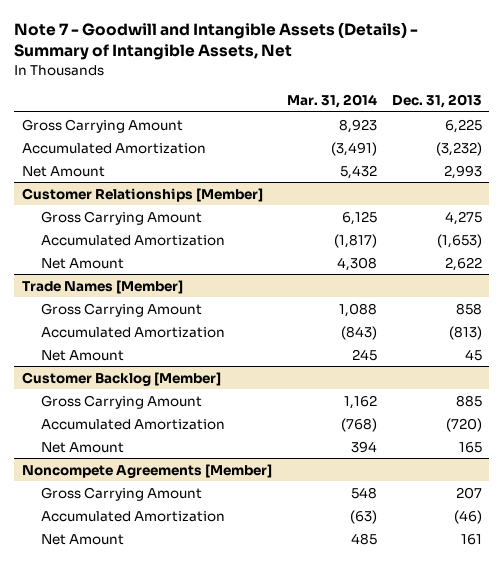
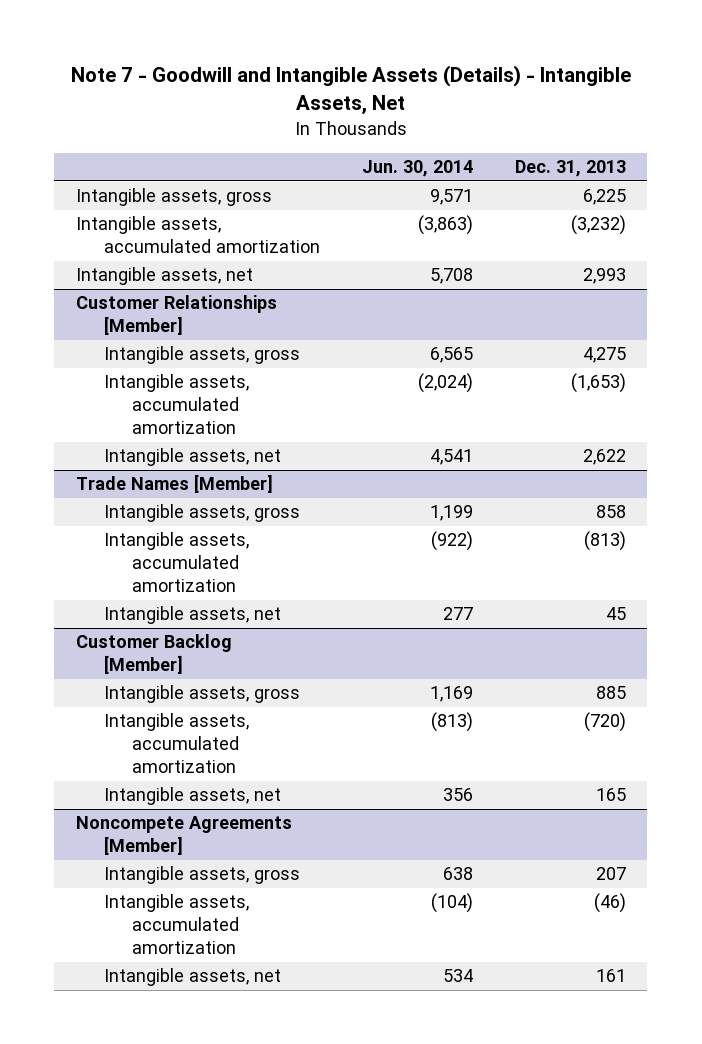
[14,22,419,61] Note 7 - Goodwill and Intangible Assets (Details) - Summary of Intangible Assets, Net -> [70,65,631,115] Note 7 - Goodwill and Intangible Assets (Details) - Intangible Assets, Net
[286,93,377,108] Mar. 31, 2014 -> none
none -> [361,160,473,178] Jun. 30, 2014
[21,118,183,133] Gross Carrying Amount -> [75,188,272,207] Intangible assets, gross
[21,142,206,154] Accumulated Amortization -> [75,216,320,254] Intangible assets, accumulated amortization
[21,165,105,177] Net Amount -> [75,267,253,286] Intangible assets, net
[41,210,203,225] Gross Carrying Amount -> [103,346,300,365] Intangible assets, gross
[41,234,226,246] Accumulated Amortization -> [103,374,249,435] Intangible assets, accumulated amortization
[41,257,125,269] Net Amount -> [103,448,281,467] Intangible assets, net
[41,302,203,317] Gross Carrying Amount -> [103,504,300,523] Intangible assets, gross
[41,326,226,338] Accumulated Amortization -> [103,532,249,593] Intangible assets, accumulated amortization
[41,349,125,361] Net Amount -> [103,606,281,625] Intangible assets, net
[41,394,203,409] Gross Carrying Amount -> [103,685,300,704] Intangible assets, gross
[41,418,226,430] Accumulated Amortization -> [103,713,249,774] Intangible assets, accumulated amortization
[41,441,125,453] Net Amount -> [103,787,281,806] Intangible assets, net
[41,486,203,501] Gross Carrying Amount -> [103,866,300,885] Intangible assets, gross
[41,510,226,522] Accumulated Amortization -> [103,894,249,955] Intangible assets, accumulated amortization
[41,533,125,545] Net Amount -> [103,968,281,987] Intangible assets, net

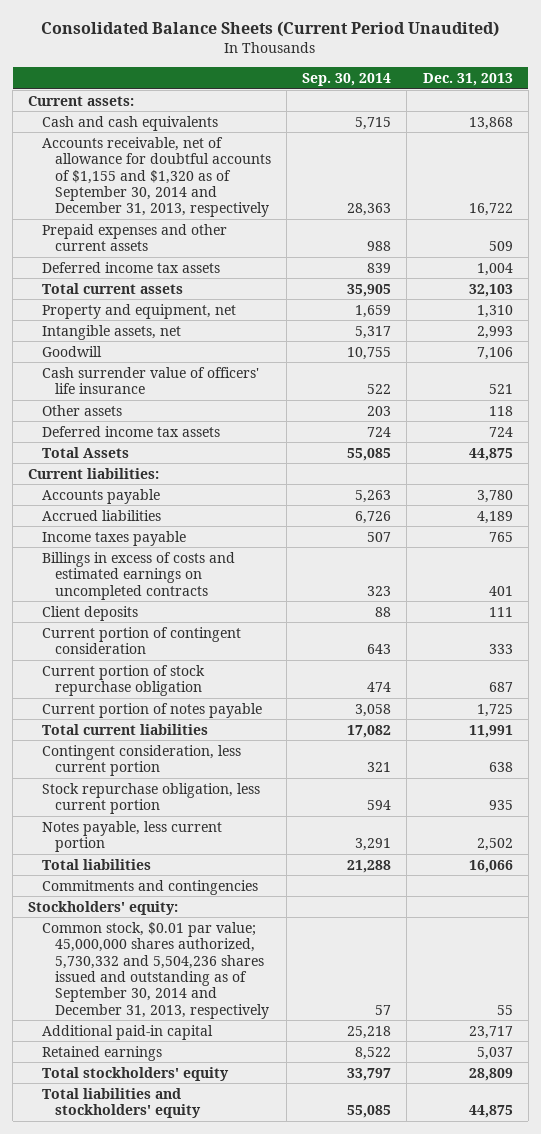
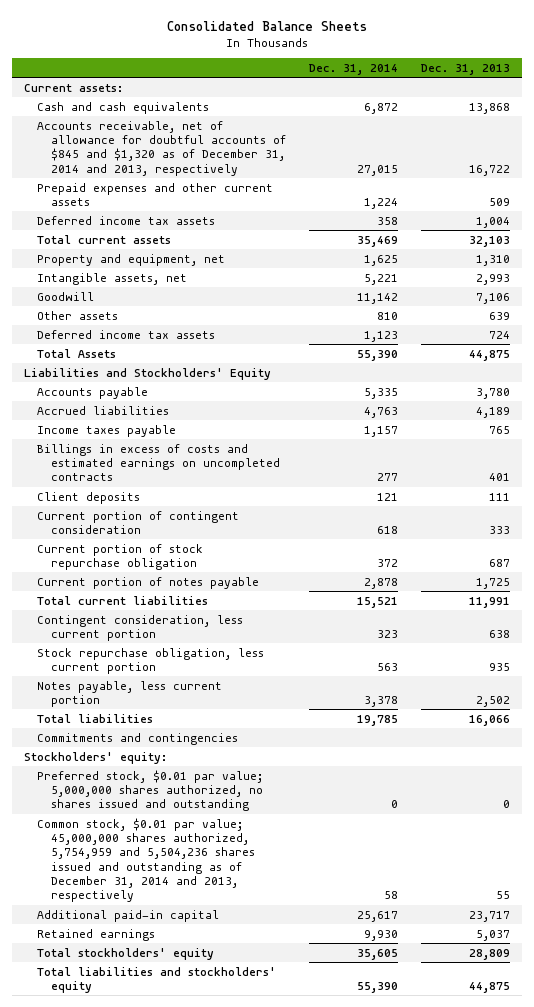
[41,21,500,38] Consolidated Balance Sheets (Current Period Unaudited) -> [167,20,368,31] Consolidated Balance Sheets
[302,73,392,87] Sep. 30, 2014 -> none
none -> [309,64,399,76] Dec. 31, 2014
[41,136,271,218] Accounts receivable, net of allowance for doubtful accounts of $1,155 and $1,320 as of September 30, 2014 and December 31, 2013, respectively -> [37,120,287,176] Accounts receivable, net of allowance for doubtful accounts of $845 and $1,320 as of December 31, 2014 and 2013, respectively
[41,366,259,395] Cash surrender value of officers' life insurance -> none
[488,405,513,416] 118 -> [489,311,511,320] 639
[28,467,160,479] Current liabilities: -> none
none -> [23,367,271,380] Liabilities and Stockholders' Equity
none -> [37,769,264,812] Preferred stock, $0.01 par value; 5,000,000 shares authorized, no shares issued and outstanding
[41,921,269,1019] Common stock, $0.01 par value; 45,000,000 shares authorized, 5,730,332 and 5,504,236 shares issued and outstanding as of September 30, 2014 and December 31, 2013, respectively -> [37,817,256,903] Common stock, $0.01 par value; 45,000,000 shares authorized, 5,754,959 and 5,504,236 shares issued and outstanding as of December 31, 2014 and 2013, respectively

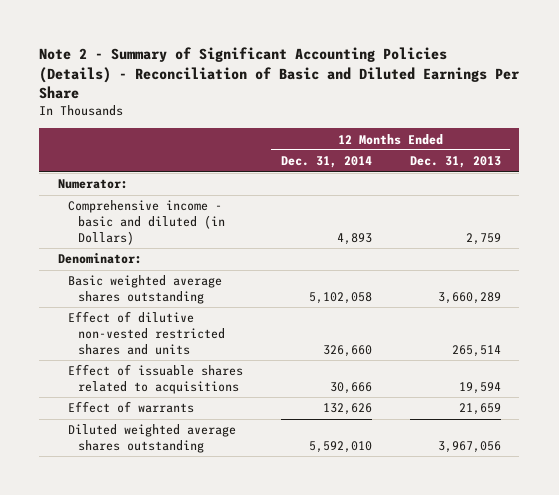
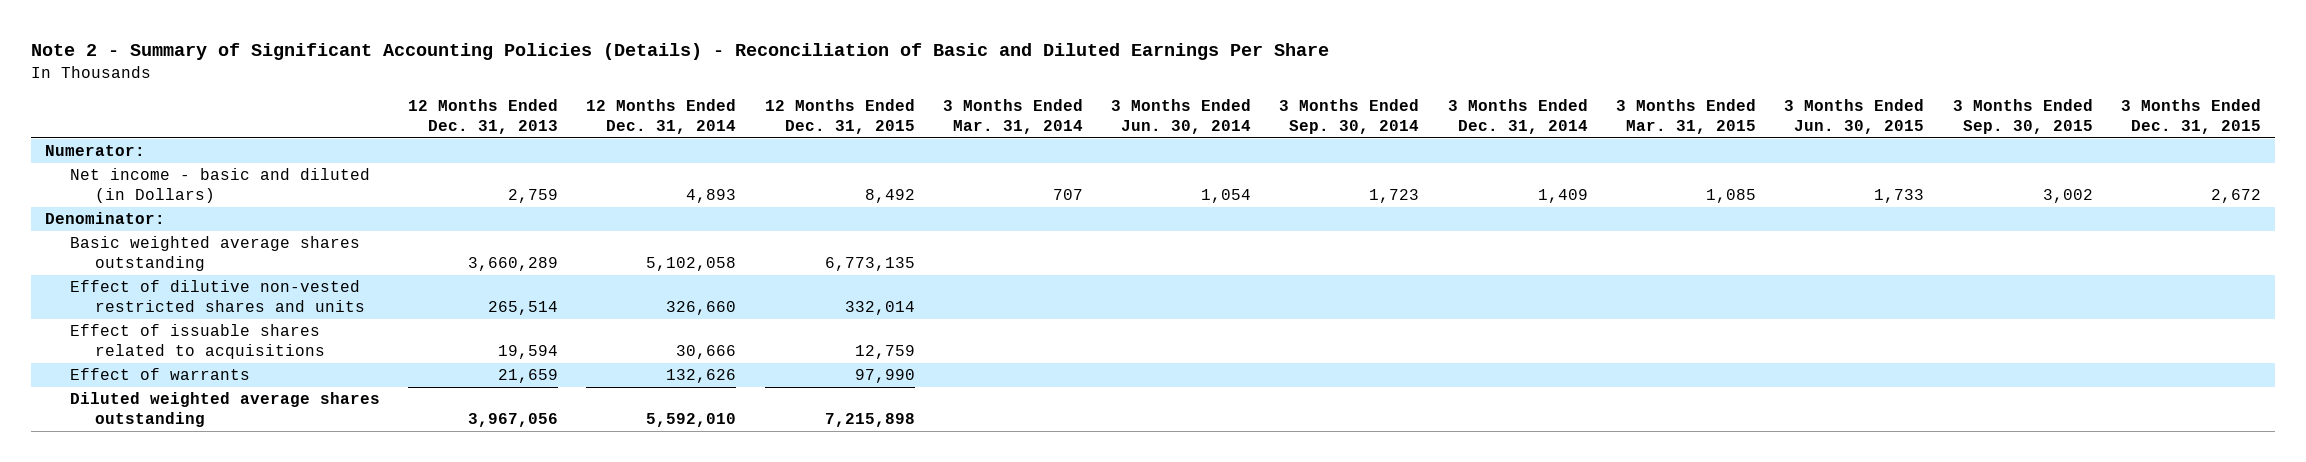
none -> [764,99,915,134] 12 Months Ended Dec. 31, 2015
none -> [942,99,1083,134] 3 Months Ended Mar. 31, 2014
none -> [1111,99,1252,134] 3 Months Ended Jun. 30, 2014
none -> [1279,99,1420,134] 3 Months Ended Sep. 30, 2014
none -> [1447,99,1588,134] 3 Months Ended Dec. 31, 2014
none -> [1616,99,1757,134] 3 Months Ended Mar. 31, 2015
none -> [1784,99,1925,134] 3 Months Ended Jun. 30, 2015
none -> [1952,99,2093,134] 3 Months Ended Sep. 30, 2015
none -> [2120,99,2261,134] 3 Months Ended Dec. 31, 2015
[67,200,225,245] Comprehensive income - basic and diluted (in Dollars) -> [69,168,370,204] Net income - basic and diluted (in Dollars)

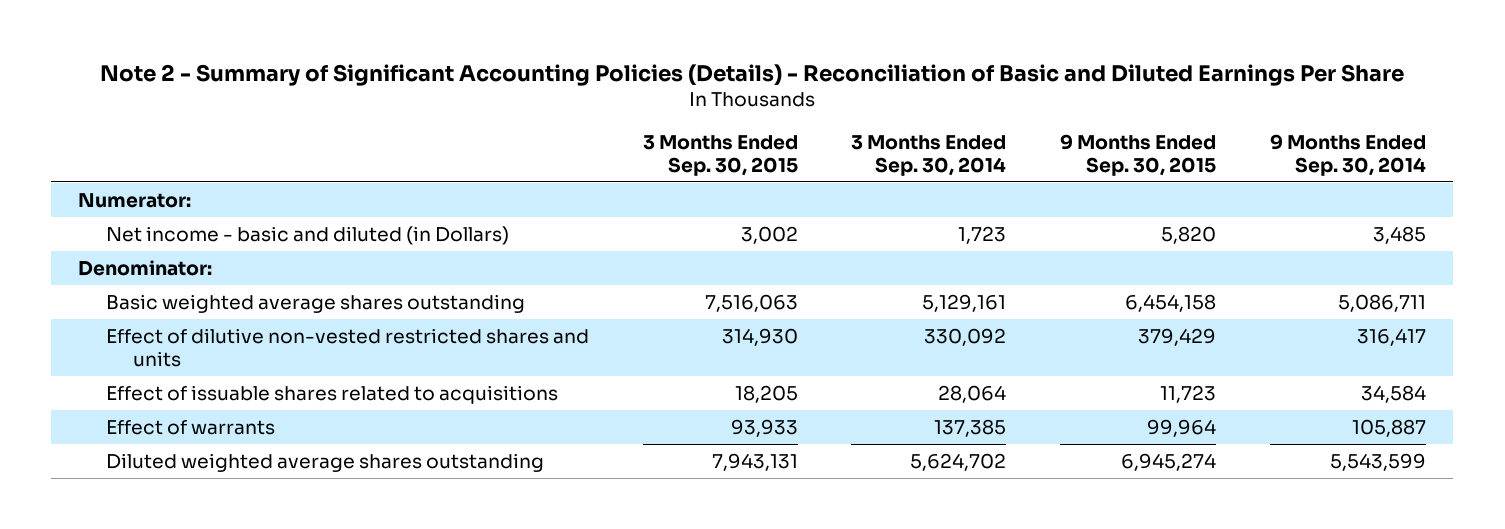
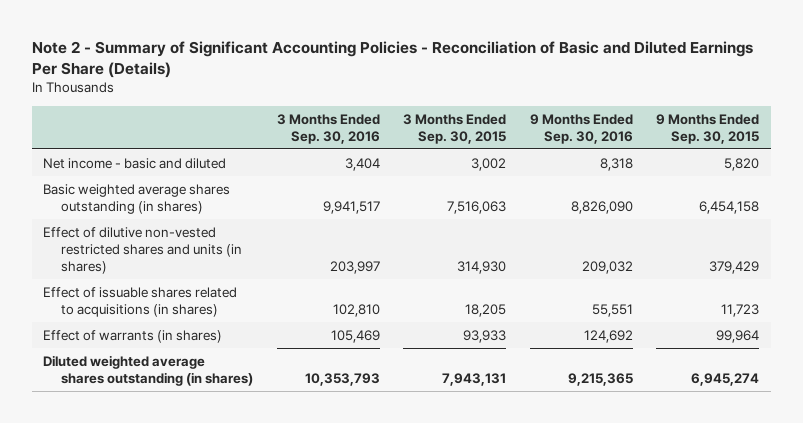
[100,63,1405,86] Note 2 - Summary of Significant Accounting Policies (Details) - Reconciliation of Basic and Diluted Earnings Per Share -> [31,40,753,79] Note 2 - Summary of Significant Accounting Policies - Reconciliation of Basic and Diluted Earnings Per Share (Details)
[851,134,1007,176] 3 Months Ended Sep. 30, 2014 -> none
[1270,133,1427,176] 9 Months Ended Sep. 30, 2014 -> none
none -> [276,113,380,144] 3 Months Ended Sep. 30, 2016
none -> [529,113,633,144] 9 Months Ended Sep. 30, 2016
[78,192,192,208] Numerator: -> none
[78,259,213,276] Denominator: -> none
[105,225,509,245] Net income - basic and diluted (in Dollars) -> [43,157,227,169] Net income - basic and diluted
[105,293,525,313] Basic weighted average shares outstanding -> [43,183,231,214] Basic weighted average shares outstanding (in shares)
[105,327,589,367] Effect of dilutive non-vested restricted shares and units -> [43,226,242,274] Effect of dilutive non-vested restricted shares and units (in shares)
[105,384,558,404] Effect of issuable shares related to acquisitions -> [43,286,238,317] Effect of issuable shares related to acquisitions (in shares)
[105,419,275,435] Effect of warrants -> [43,329,223,343] Effect of warrants (in shares)
[105,452,544,472] Diluted weighted average shares outstanding -> [43,354,253,386] Diluted weighted average shares outstanding (in shares)

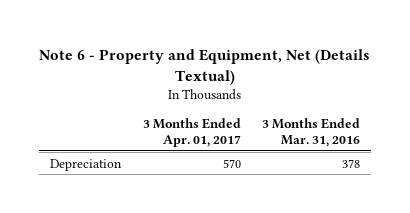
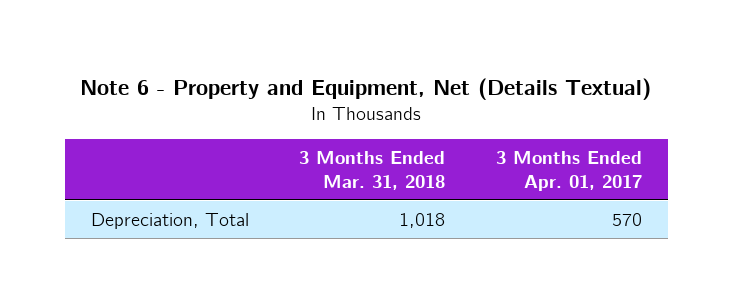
[262,118,361,148] 3 Months Ended Mar. 31, 2016 -> none
none -> [299,150,446,191] 3 Months Ended Mar. 31, 2018
[49,158,122,171] Depreciation -> [90,212,249,229] Depreciation, Total

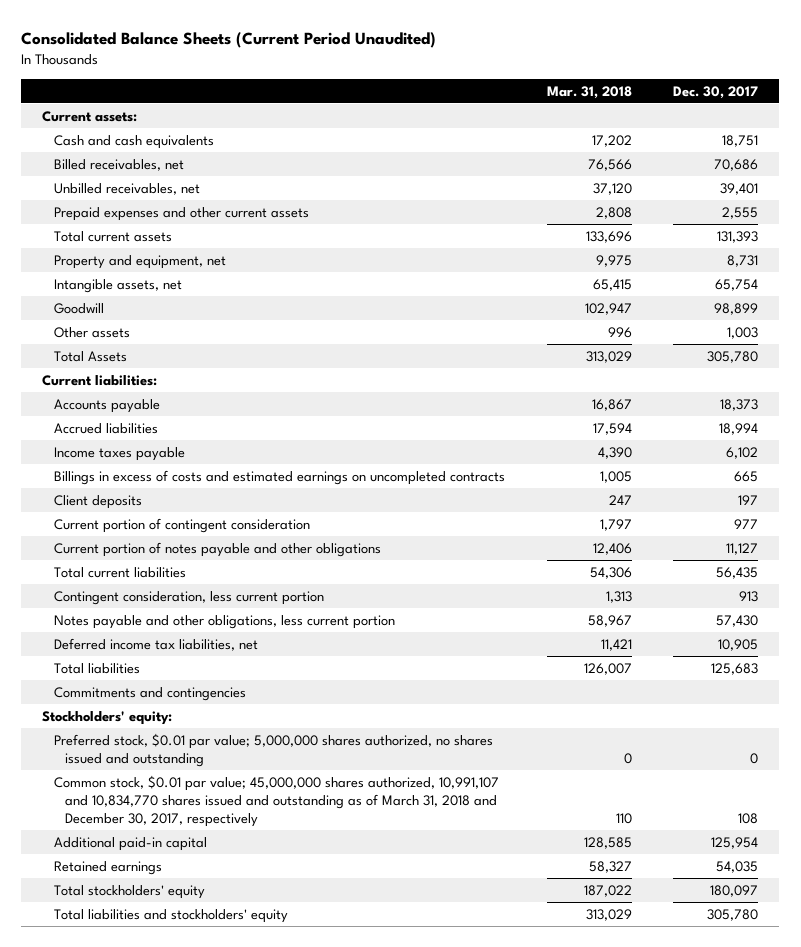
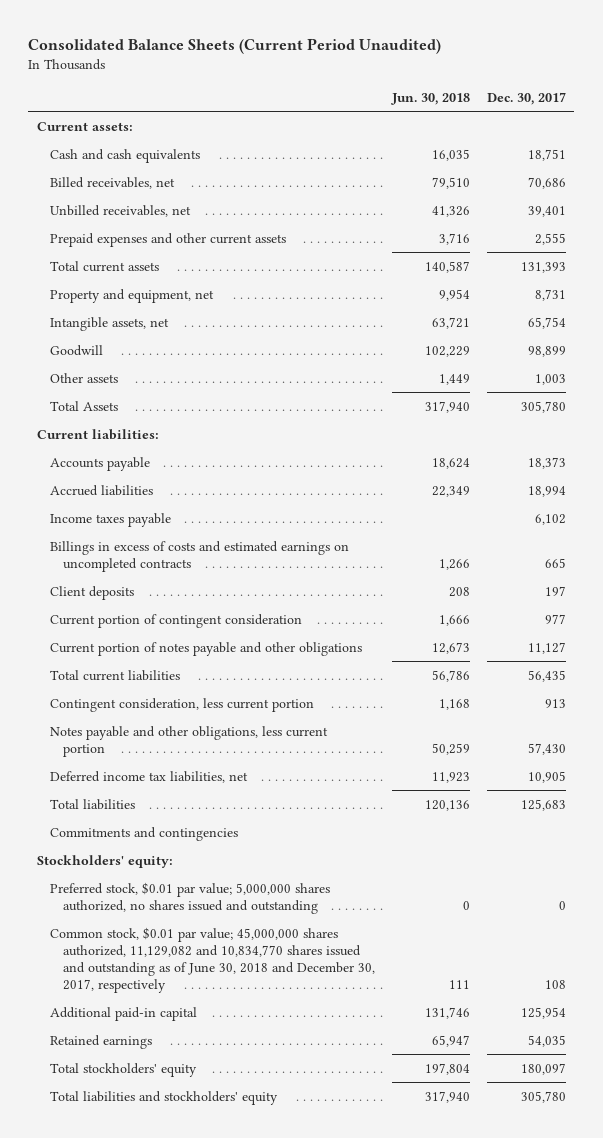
[546,85,632,99] Mar. 31, 2018 -> none
none -> [390,92,470,105] Jun. 30, 2018
[53,774,499,828] Common stock, $0.01 par value; 45,000,000 shares authorized, 10,991,107 and 10,834,770 shares issued and outstanding as of March 31, 2018 and December 30, 2017, respectively -> [49,926,375,993] Common stock, $0.01 par value; 45,000,000 shares authorized, 11,129,082 and 10,834,770 shares issued and outstanding as of June 30, 2018 and December 30, 2017, respectively

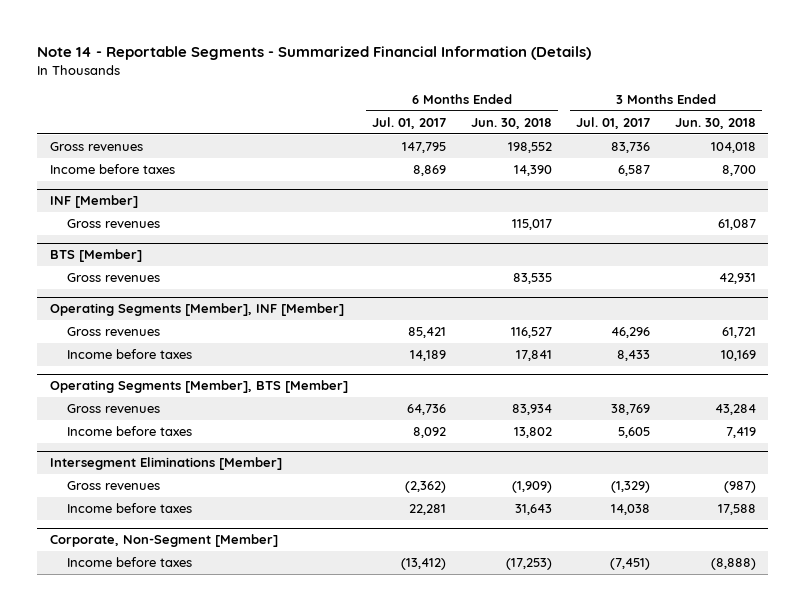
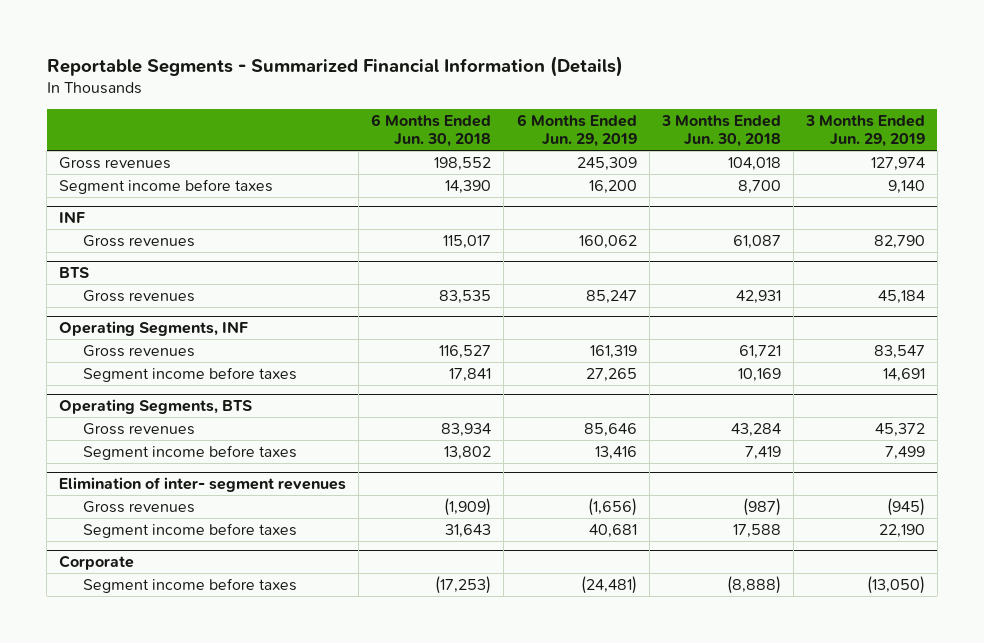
[37,46,592,61] Note 14 - Reportable Segments - Summarized Financial Information (Details) -> [46,55,623,77] Reportable Segments - Summarized Financial Information (Details)
[372,116,447,129] Jul. 01, 2017 -> none
[576,116,651,129] Jul. 01, 2017 -> none
none -> [516,113,637,148] 6 Months Ended Jun. 29, 2019
none -> [804,114,925,148] 3 Months Ended Jun. 29, 2019
[49,164,175,175] Income before taxes -> [59,178,274,194] Segment income before taxes
[49,195,138,209] INF [Member] -> [59,211,86,224] INF
[49,249,142,263] BTS [Member] -> [59,267,90,279] BTS
[49,303,344,317] Operating Segments [Member], INF [Member] -> [59,321,249,337] Operating Segments, INF
[67,349,193,360] Income before taxes -> [82,366,297,382] Segment income before taxes
[49,380,348,394] Operating Segments [Member], BTS [Member] -> [59,399,253,415] Operating Segments, BTS
[67,426,193,437] Income before taxes -> [82,444,297,460] Segment income before taxes
[49,457,282,471] Intersegment Eliminations [Member] -> [59,477,347,493] Elimination of inter- segment revenues
[67,503,193,514] Income before taxes -> [82,522,297,538] Segment income before taxes
[49,534,278,548] Corporate, Non-Segment [Member] -> [59,555,135,571] Corporate
[67,557,193,568] Income before taxes -> [82,577,297,593] Segment income before taxes

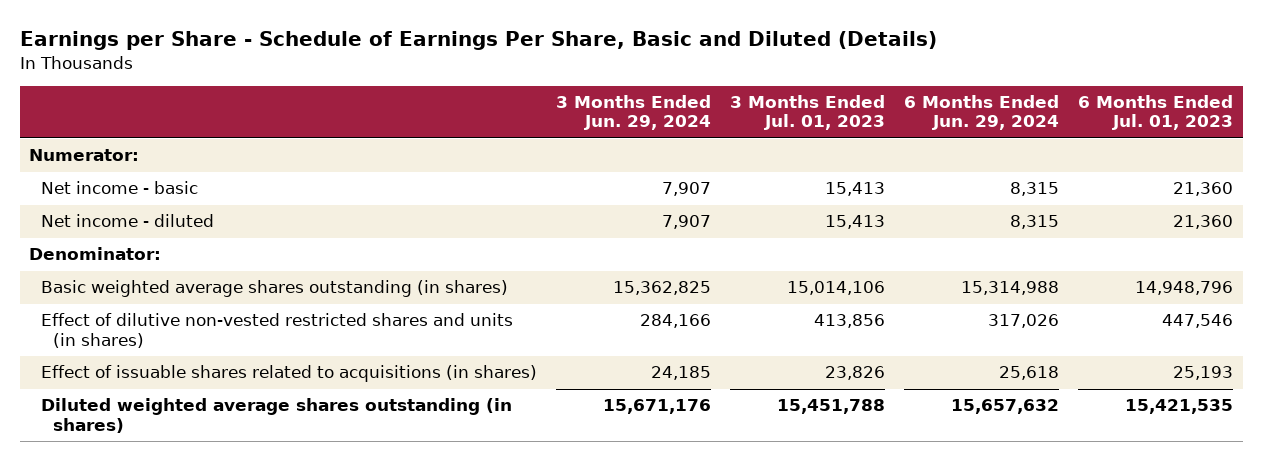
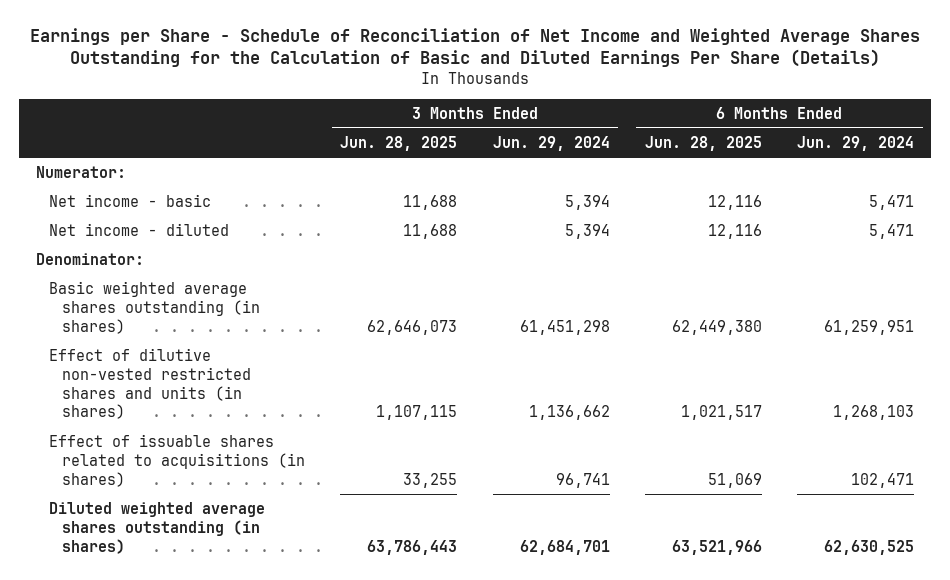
[19,30,937,50] Earnings per Share - Schedule of Earnings Per Share, Basic and Diluted (Details) -> [30,27,921,68] Earnings per Share - Schedule of Reconciliation of Net Income and Weighted Average Shares Outstanding for the Calculation of Basic and Diluted Earnings Per Share (Details)
[730,95,886,131] 3 Months Ended Jul. 01, 2023 -> none
[1078,95,1234,131] 6 Months Ended Jul. 01, 2023 -> none
none -> [340,135,458,151] Jun. 28, 2025
none -> [644,135,762,151] Jun. 28, 2025
[662,182,712,197] 7,907 -> [564,194,610,210] 5,394
[1010,182,1060,197] 8,315 -> [868,194,914,210] 5,471
[662,215,712,230] 7,907 -> [564,223,610,239] 5,394
[1010,215,1060,230] 8,315 -> [868,223,914,239] 5,471
[613,281,712,296] 15,362,825 -> [519,319,610,335] 61,451,298
[961,281,1060,296] 15,314,988 -> [823,319,914,335] 61,259,951
[640,314,712,329] 284,166 -> [528,405,610,421] 1,136,662
[988,314,1060,329] 317,026 -> [832,405,914,421] 1,268,103
[651,366,712,381] 24,185 -> [555,472,610,488] 96,741
[999,366,1060,381] 25,618 -> [850,472,914,488] 102,471
[603,399,712,415] 15,671,176 -> [519,539,610,555] 62,684,701
[951,399,1060,415] 15,657,632 -> [823,539,914,555] 62,630,525

